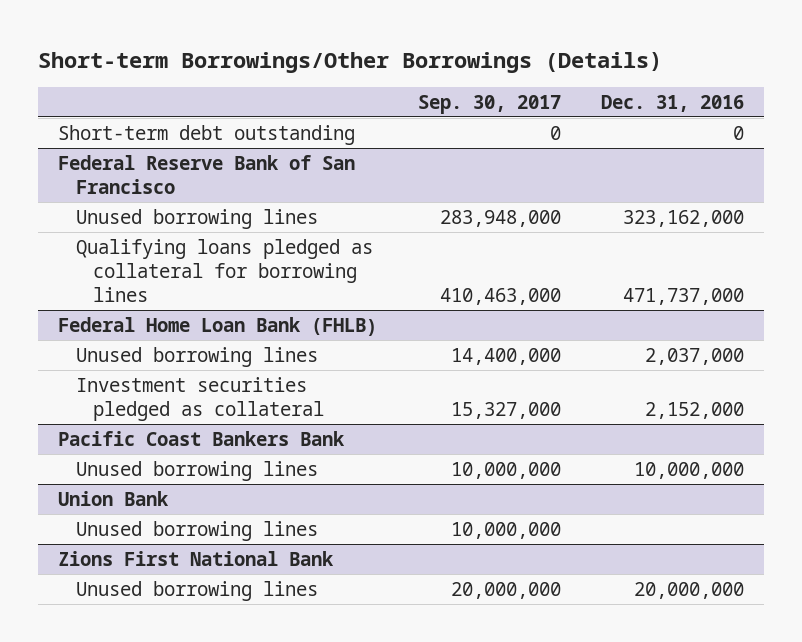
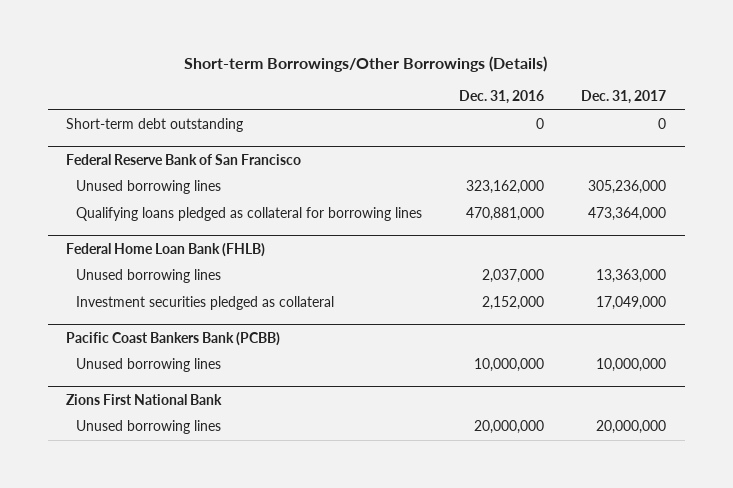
[417,94,561,114] Sep. 30, 2017 -> none
none -> [581,90,667,105] Dec. 31, 2017
[622,287,744,305] 471,737,000 -> [466,207,545,222] 470,881,000
[58,430,346,446] Pacific Coast Bankers Bank -> [66,331,281,346] Pacific Coast Bankers Bank (PCBB)
[58,490,170,506] Union Bank -> none
[75,520,318,541] Unused borrowing lines -> none

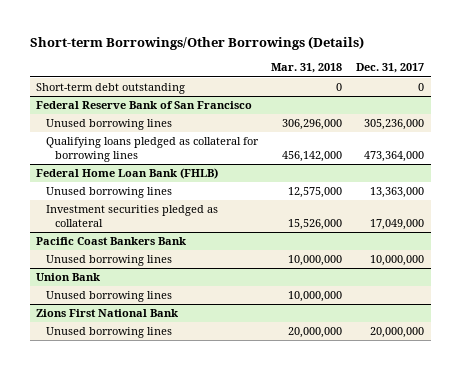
[459,90,545,105] Dec. 31, 2016 -> none
none -> [271,63,343,74] Mar. 31, 2018
[66,331,281,346] Pacific Coast Bankers Bank (PCBB) -> [36,237,187,246] Pacific Coast Bankers Bank
none -> [36,273,101,282] Union Bank
none -> [45,291,172,303] Unused borrowing lines

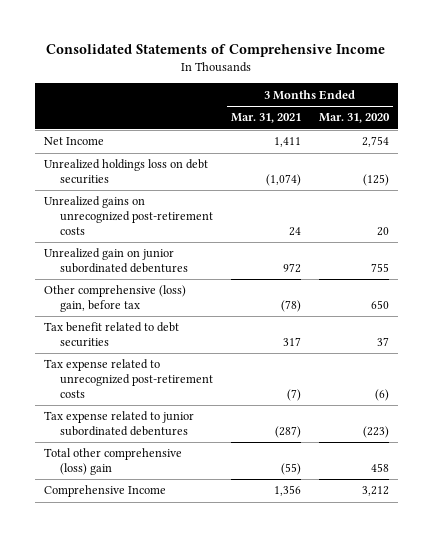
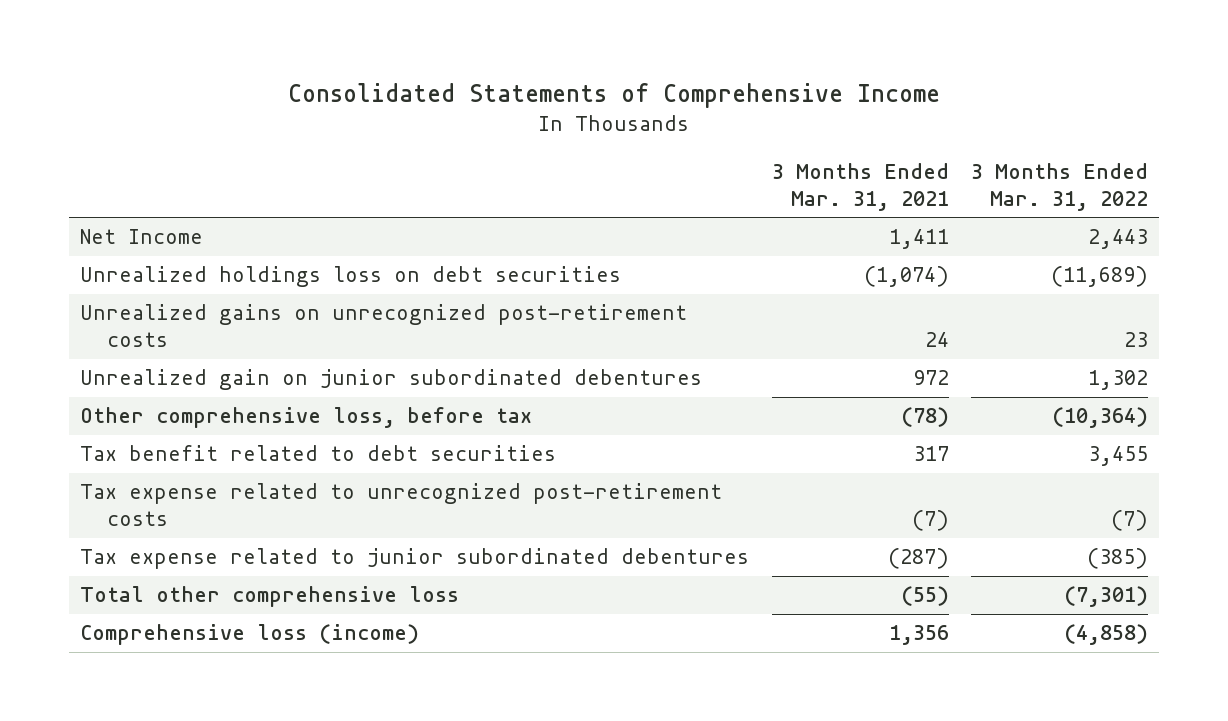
[318,113,390,124] Mar. 31, 2020 -> none
none -> [971,162,1149,211] 3 Months Ended Mar. 31, 2022
[43,285,186,313] Other comprehensive (loss) gain, before tax -> [80,407,533,429] Other comprehensive loss, before tax
[43,448,182,476] Total other comprehensive (loss) gain -> [80,586,460,608] Total other comprehensive loss
[43,485,166,498] Comprehensive Income -> [80,624,420,646] Comprehensive loss (income)

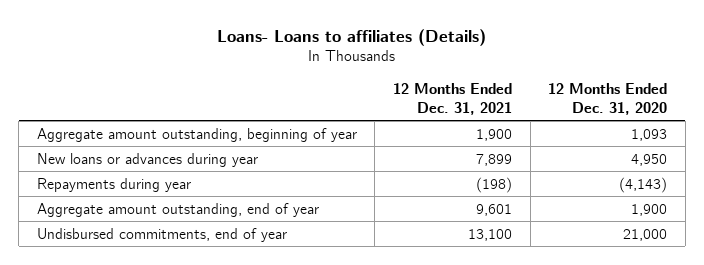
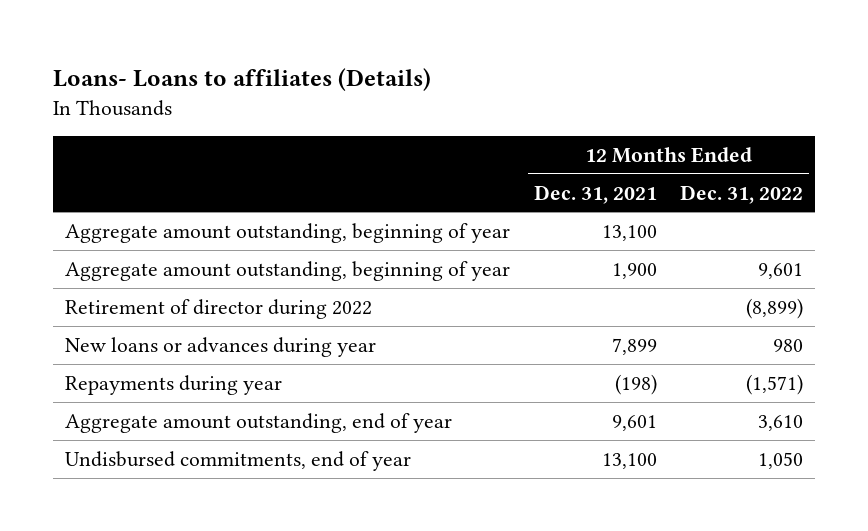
[548,82,668,115] 12 Months Ended Dec. 31, 2020 -> none
none -> [680,184,804,204] Dec. 31, 2022
none -> [65,222,511,243] Aggregate amount outstanding, beginning of year
none -> [65,298,373,319] Retirement of director during 2022

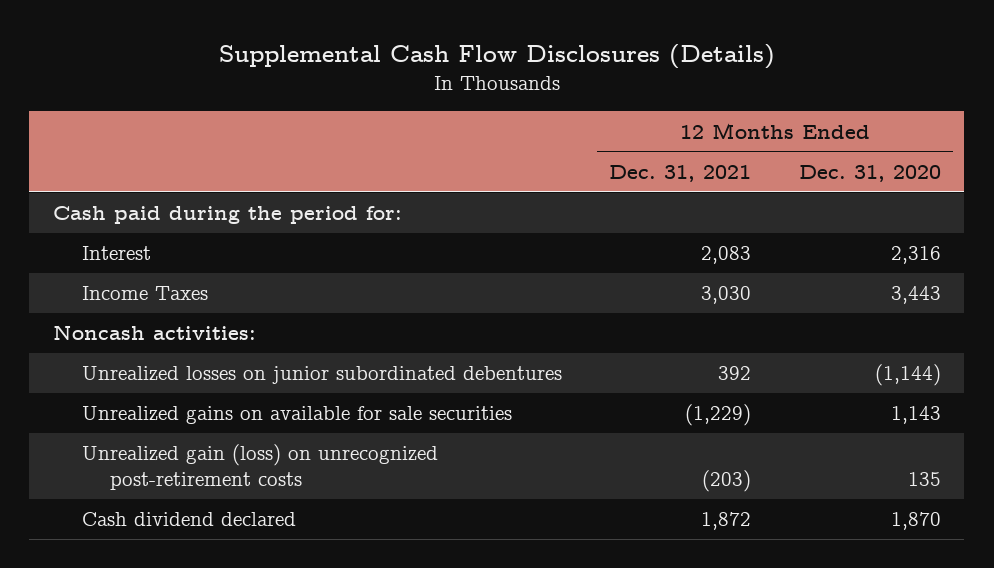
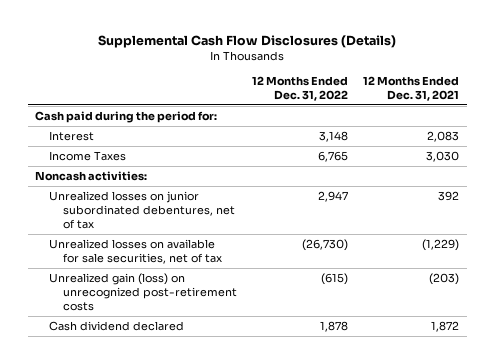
[798,164,941,182] Dec. 31, 2020 -> none
none -> [252,75,349,101] 12 Months Ended Dec. 31, 2022
[81,366,562,385] Unrealized losses on junior subordinated debentures -> [49,190,236,230] Unrealized losses on junior subordinated debentures, net of tax
[81,406,512,425] Unrealized gains on available for sale securities -> [49,238,223,265] Unrealized losses on available for sale securities, net of tax

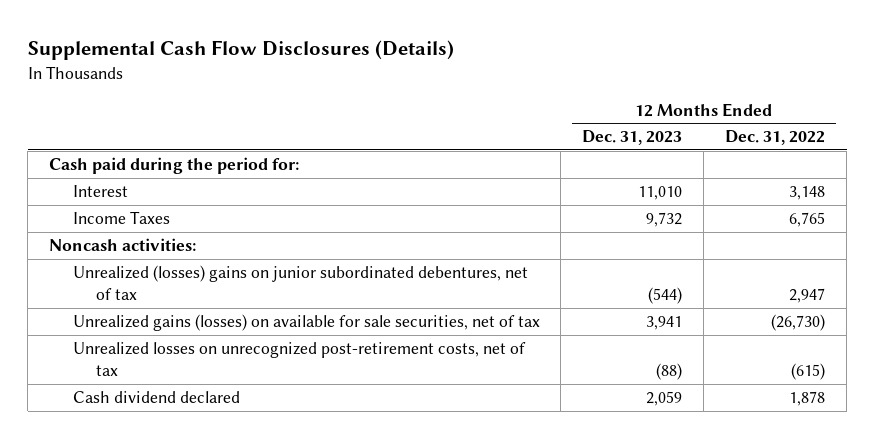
[363,75,460,101] 12 Months Ended Dec. 31, 2021 -> none
none -> [582,130,683,146] Dec. 31, 2023
[49,190,236,230] Unrealized losses on junior subordinated debentures, net of tax -> [72,264,528,301] Unrealized (losses) gains on junior subordinated debentures, net of tax
[49,238,223,265] Unrealized losses on available for sale securities, net of tax -> [72,313,540,331] Unrealized gains (losses) on available for sale securities, net of tax
[49,272,238,312] Unrealized gain (loss) on unrecognized post-retirement costs -> [72,341,526,377] Unrealized losses on unrecognized post-retirement costs, net of tax

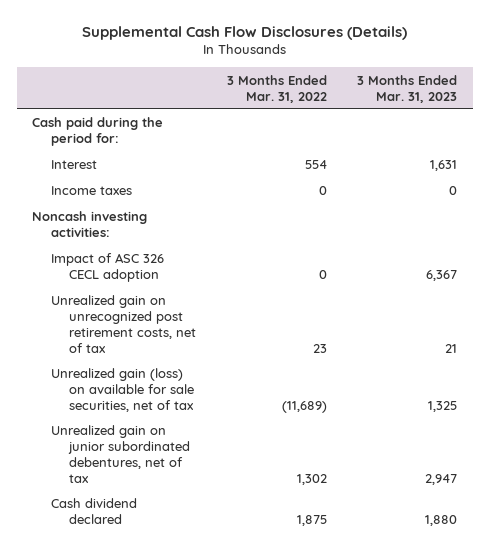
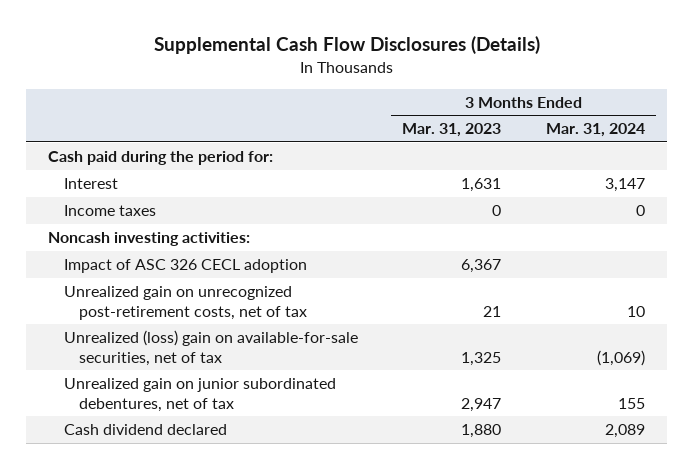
[226,74,327,103] 3 Months Ended Mar. 31, 2022 -> none
none -> [545,123,645,138] Mar. 31, 2024
[50,295,197,354] Unrealized gain on unrecognized post retirement costs, net of tax -> [63,286,308,320] Unrealized gain on unrecognized post-retirement costs, net of tax
[50,368,195,413] Unrealized gain (loss) on available for sale securities, net of tax -> [63,330,358,366] Unrealized (loss) gain on available-for-sale securities, net of tax

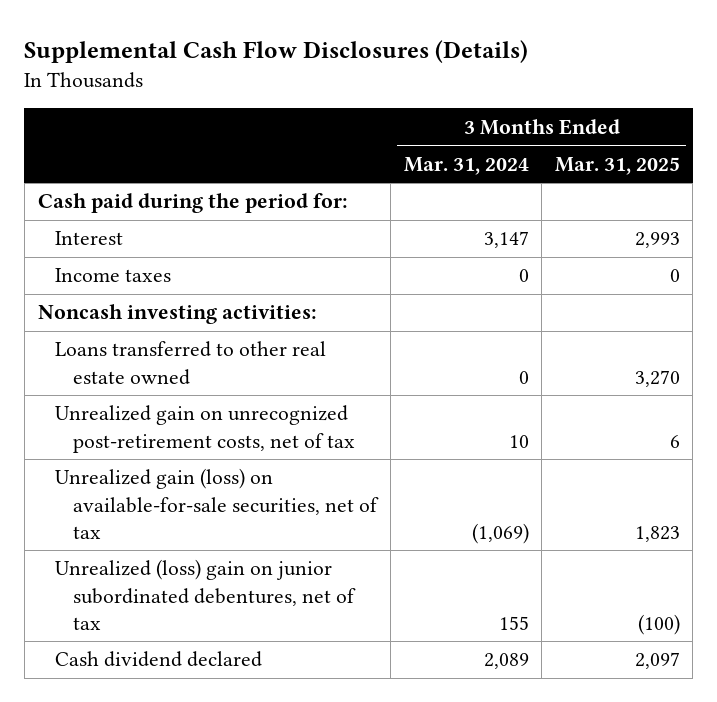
[402,123,502,138] Mar. 31, 2023 -> none
none -> [554,156,680,175] Mar. 31, 2025
[63,259,307,274] Impact of ASC 326 CECL adoption -> none
none -> [55,341,327,385] Loans transferred to other real estate owned
[63,330,358,366] Unrealized (loss) gain on available-for-sale securities, net of tax -> [55,468,380,540] Unrealized gain (loss) on available-for-sale securities, net of tax
[63,378,336,412] Unrealized gain on junior subordinated debentures, net of tax -> [55,559,357,631] Unrealized (loss) gain on junior subordinated debentures, net of tax

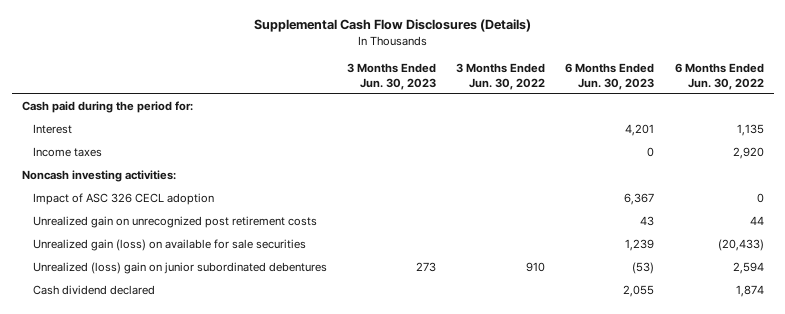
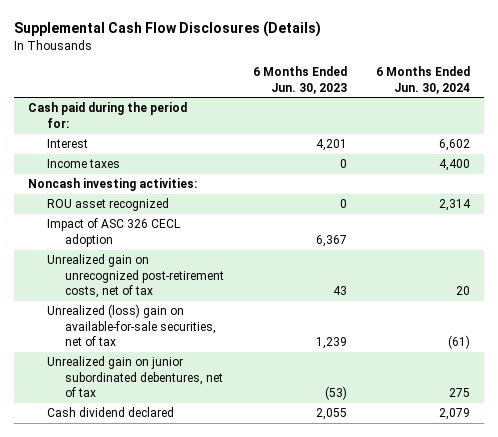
[347,62,437,90] 3 Months Ended Jun. 30, 2023 -> none
[456,62,546,90] 3 Months Ended Jun. 30, 2022 -> none
[674,62,764,90] 6 Months Ended Jun. 30, 2022 -> none
none -> [375,66,470,94] 6 Months Ended Jun. 30, 2024
none -> [46,198,169,212] ROU asset recognized
[33,216,318,229] Unrealized gain on unrecognized post retirement costs -> [46,254,225,299] Unrealized gain on unrecognized post-retirement costs, net of tax
[33,239,307,252] Unrealized gain (loss) on available for sale securities -> [46,304,217,347] Unrealized (loss) gain on available-for-sale securities, net of tax
[33,262,328,275] Unrealized (loss) gain on junior subordinated debentures -> [46,356,224,398] Unrealized gain on junior subordinated debentures, net of tax

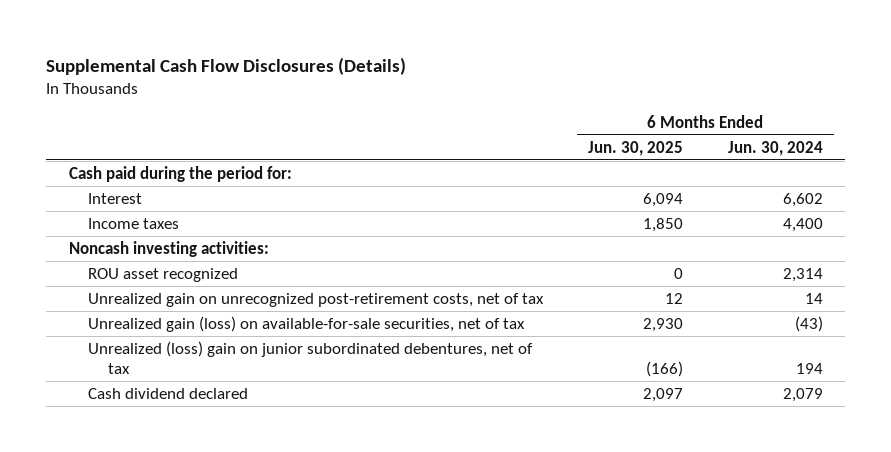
[252,66,347,94] 6 Months Ended Jun. 30, 2023 -> none
none -> [588,140,684,156] Jun. 30, 2025
[46,218,180,247] Impact of ASC 326 CECL adoption -> none
[455,286,470,296] 20 -> [804,292,823,304] 14
[46,304,217,347] Unrealized (loss) gain on available-for-sale securities, net of tax -> [88,315,526,332] Unrealized gain (loss) on available-for-sale securities, net of tax
[447,335,470,350] (61) -> [794,315,823,332] (43)
[46,356,224,398] Unrealized gain on junior subordinated debentures, net of tax -> [88,340,534,375] Unrealized (loss) gain on junior subordinated debentures, net of tax
[448,388,470,398] 275 -> [795,363,823,375] 194

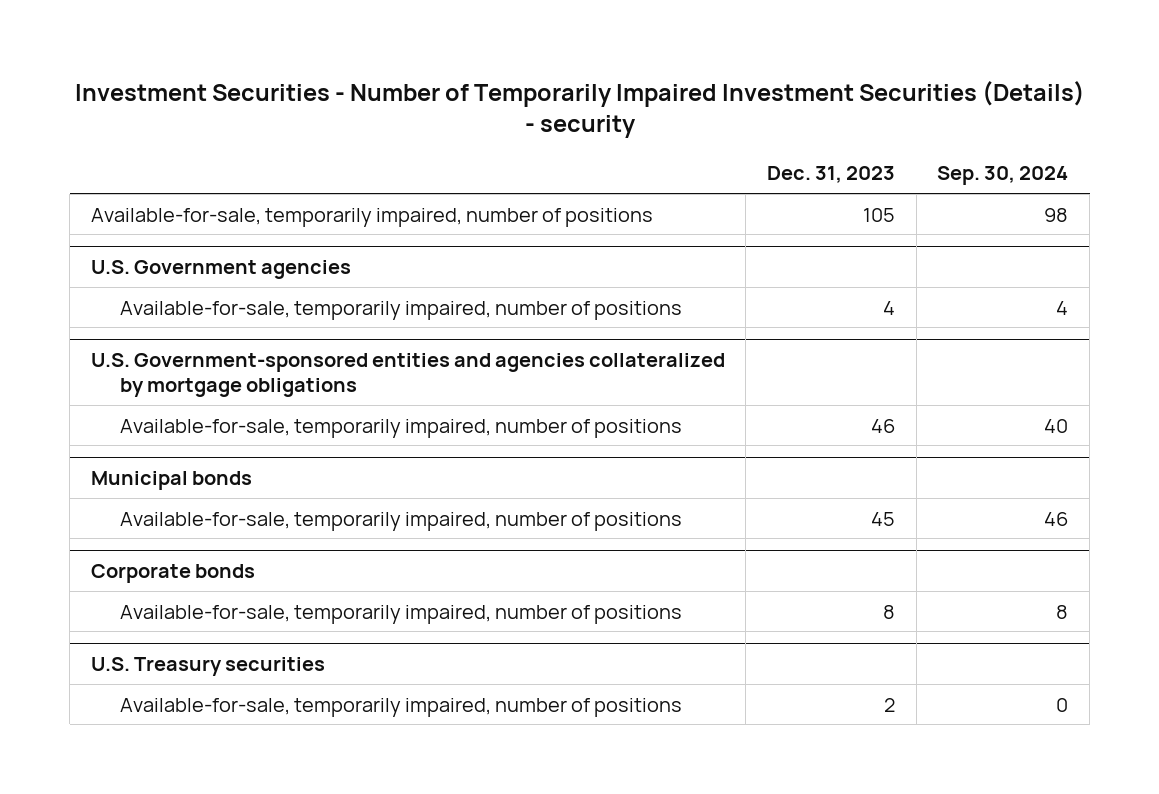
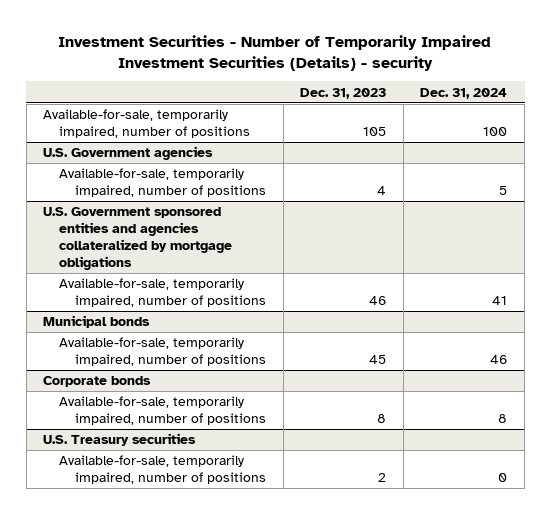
[937,166,1069,186] Sep. 30, 2024 -> none
none -> [420,87,508,99] Dec. 31, 2024
[90,353,725,397] U.S. Government-sponsored entities and agencies collateralized by mortgage obligations -> [43,207,233,271] U.S. Government sponsored entities and agencies collateralized by mortgage obligations

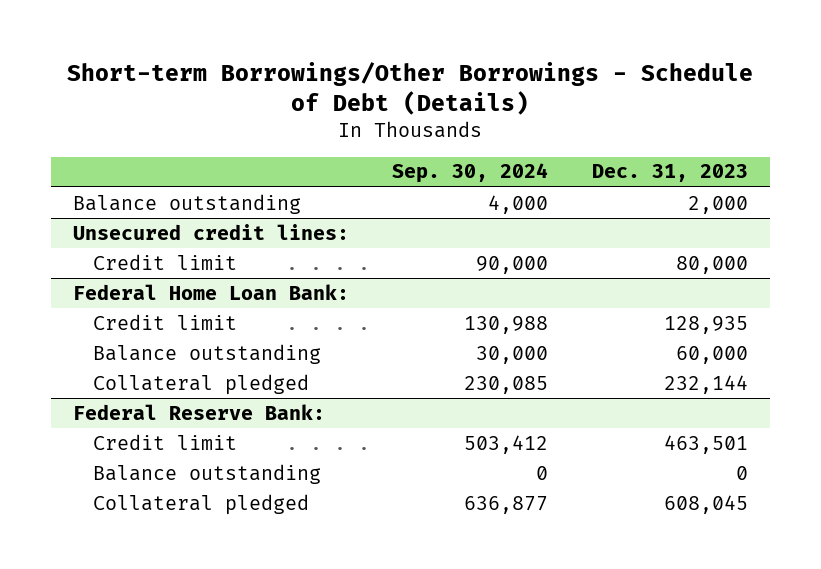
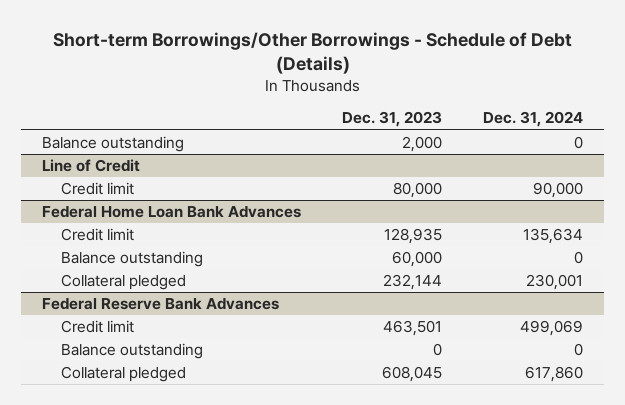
[392,163,549,184] Sep. 30, 2024 -> none
none -> [483,111,584,128] Dec. 31, 2024
[72,223,349,240] Unsecured credit lines: -> [41,159,140,173] Line of Credit
[72,283,349,300] Federal Home Loan Bank: -> [41,206,301,219] Federal Home Loan Bank Advances
[72,403,325,420] Federal Reserve Bank: -> [41,298,279,311] Federal Reserve Bank Advances

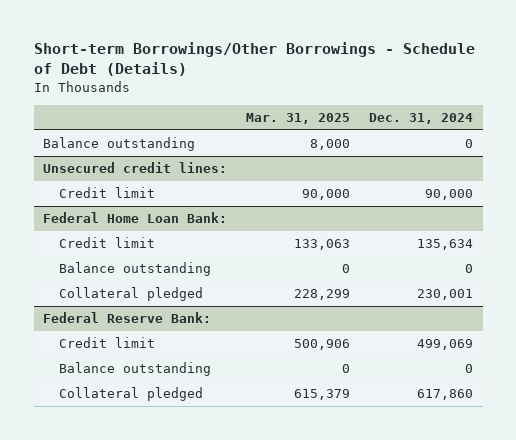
[342,111,443,128] Dec. 31, 2023 -> none
none -> [246,113,351,125] Mar. 31, 2025
[41,159,140,173] Line of Credit -> [43,162,228,174] Unsecured credit lines:
[41,206,301,219] Federal Home Loan Bank Advances -> [43,212,228,224] Federal Home Loan Bank:
[41,298,279,311] Federal Reserve Bank Advances -> [43,312,212,324] Federal Reserve Bank:

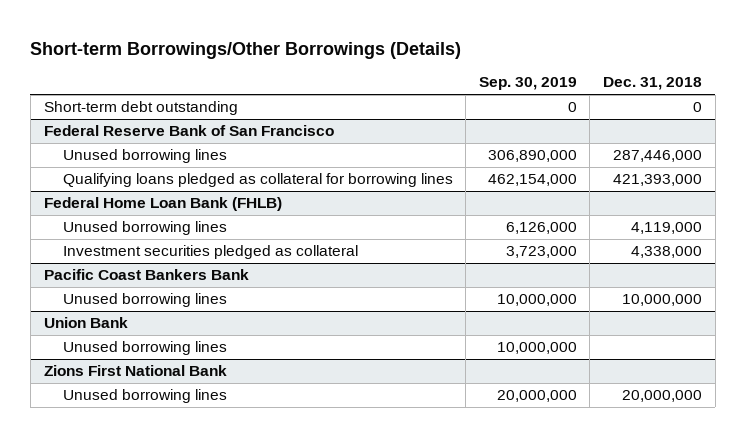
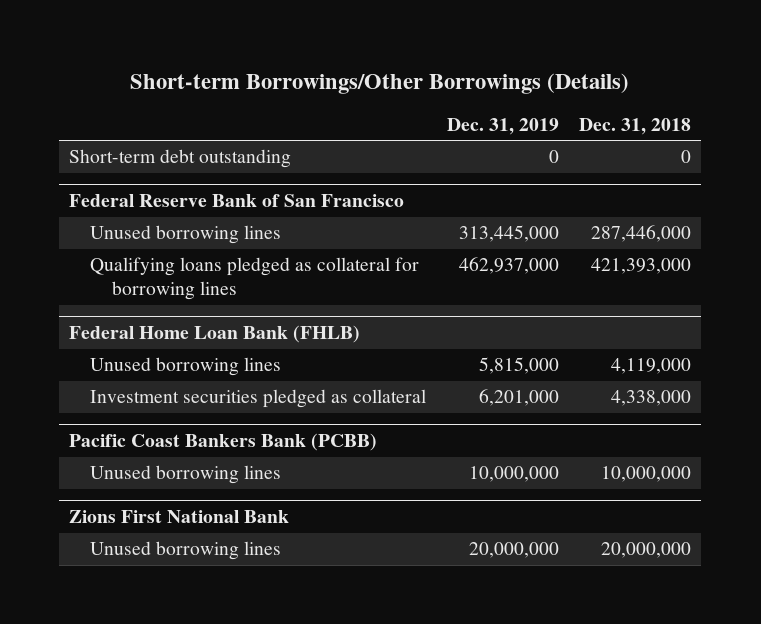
[478,77,577,91] Sep. 30, 2019 -> none
none -> [446,117,559,135] Dec. 31, 2019
[43,269,249,281] Pacific Coast Bankers Bank -> [69,433,378,452] Pacific Coast Bankers Bank (PCBB)
[43,317,128,329] Union Bank -> none
[62,341,227,356] Unused borrowing lines -> none

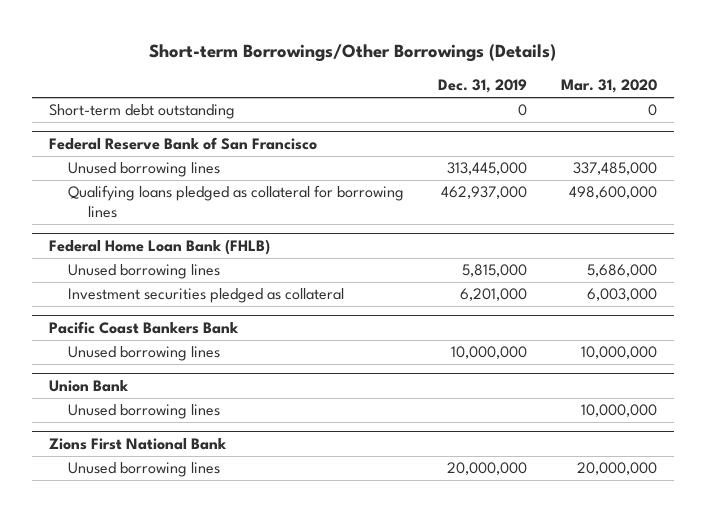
[579,117,692,135] Dec. 31, 2018 -> none
none -> [561,79,658,94] Mar. 31, 2020
[69,433,378,452] Pacific Coast Bankers Bank (PCBB) -> [48,321,239,335] Pacific Coast Bankers Bank
none -> [48,380,129,393] Union Bank
none -> [68,404,221,420] Unused borrowing lines

